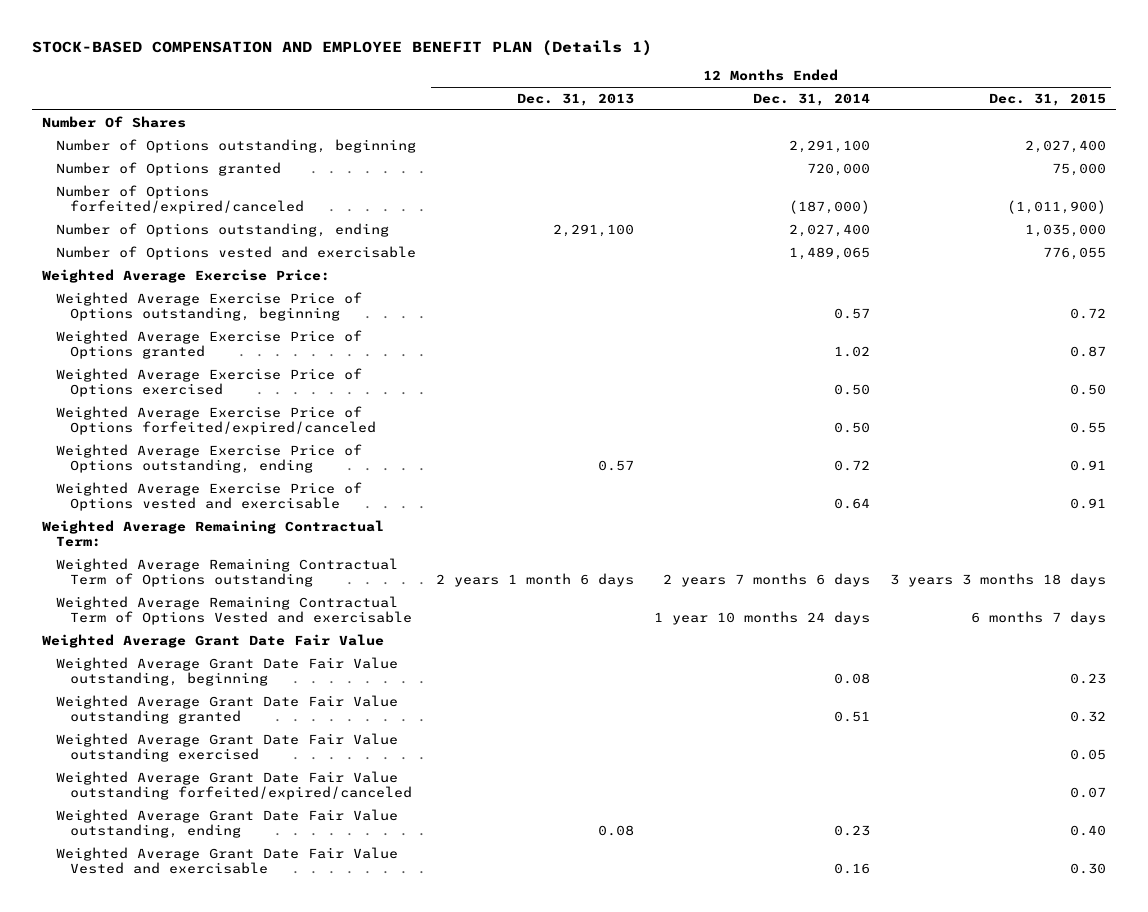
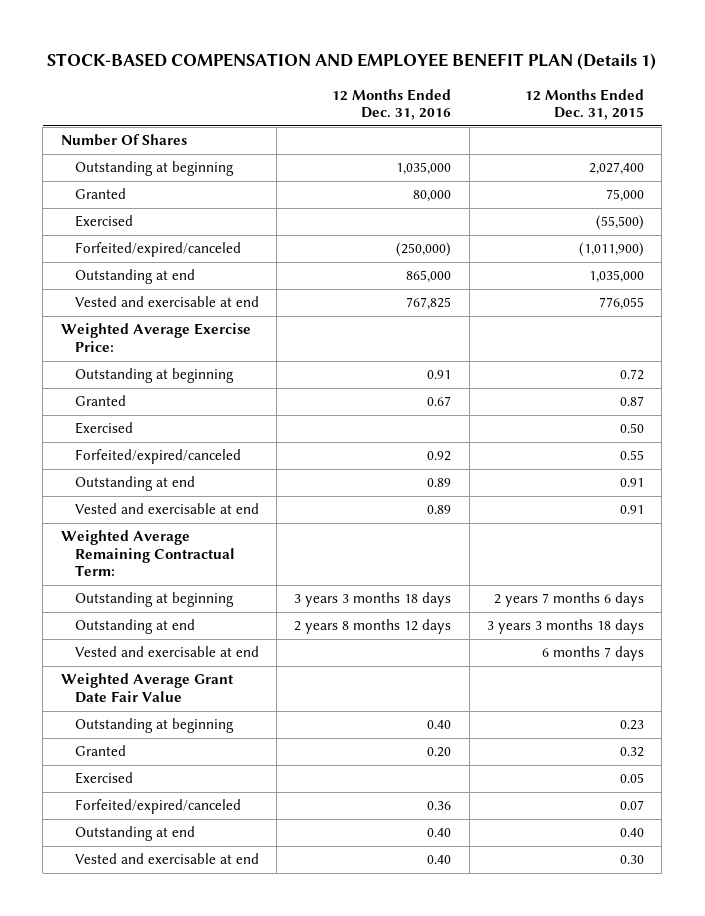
[516,92,634,106] Dec. 31, 2013 -> none
[753,92,871,106] Dec. 31, 2014 -> none
none -> [332,88,452,121] 12 Months Ended Dec. 31, 2016
[55,138,416,153] Number of Options outstanding, beginning -> [74,161,234,177] Outstanding at beginning
[55,161,281,176] Number of Options granted -> [74,188,126,200] Granted
none -> [74,215,133,228] Exercised
[55,184,304,214] Number of Options forfeited/expired/canceled -> [74,242,241,258] Forfeited/expired/canceled
[55,222,389,237] Number of Options outstanding, ending -> [74,269,195,285] Outstanding at end
[55,245,416,260] Number of Options vested and exercisable -> [74,296,259,308] Vested and exercisable at end
[55,291,362,321] Weighted Average Exercise Price of Options outstanding, beginning -> [74,368,234,384] Outstanding at beginning
[55,329,362,359] Weighted Average Exercise Price of Options granted -> [74,395,126,407] Granted
[55,367,362,397] Weighted Average Exercise Price of Options exercised -> [74,422,133,435] Exercised
[55,405,376,435] Weighted Average Exercise Price of Options forfeited/expired/canceled -> [74,449,241,465] Forfeited/expired/canceled
[55,443,362,473] Weighted Average Exercise Price of Options outstanding, ending -> [74,476,195,492] Outstanding at end
[55,481,362,511] Weighted Average Exercise Price of Options vested and exercisable -> [74,503,259,515] Vested and exercisable at end
none -> [74,592,234,608] Outstanding at beginning
[55,557,398,587] Weighted Average Remaining Contractual Term of Options outstanding -> [74,619,195,635] Outstanding at end
[55,595,412,625] Weighted Average Remaining Contractual Term of Options Vested and exercisable -> [74,646,259,658] Vested and exercisable at end
[55,846,398,874] Weighted Average Grant Date Fair Value Vested and exercisable -> none
[55,656,398,686] Weighted Average Grant Date Fair Value outstanding, beginning -> [74,718,234,734] Outstanding at beginning
[55,694,398,724] Weighted Average Grant Date Fair Value outstanding granted -> [74,745,126,757] Granted
[55,732,398,762] Weighted Average Grant Date Fair Value outstanding exercised -> [74,772,133,785] Exercised
[55,770,412,800] Weighted Average Grant Date Fair Value outstanding forfeited/expired/canceled -> [74,799,241,815] Forfeited/expired/canceled
[55,808,398,838] Weighted Average Grant Date Fair Value outstanding, ending -> [74,826,195,842] Outstanding at end
none -> [74,853,259,865] Vested and exercisable at end

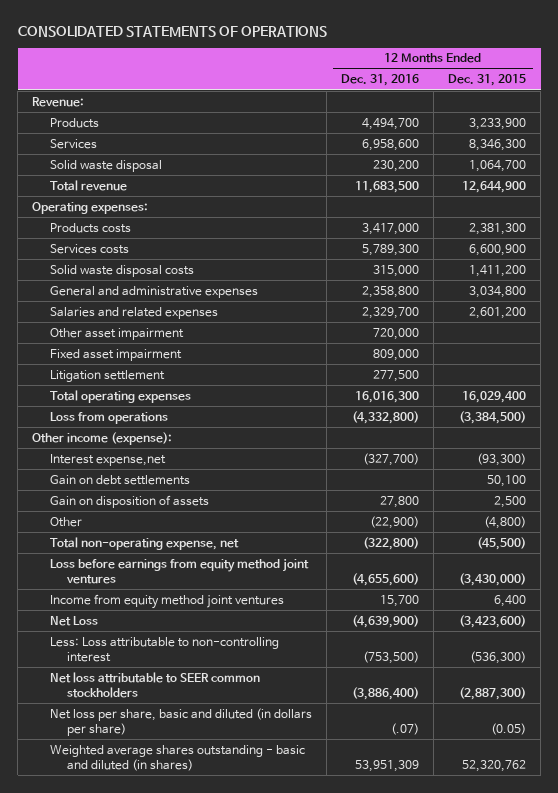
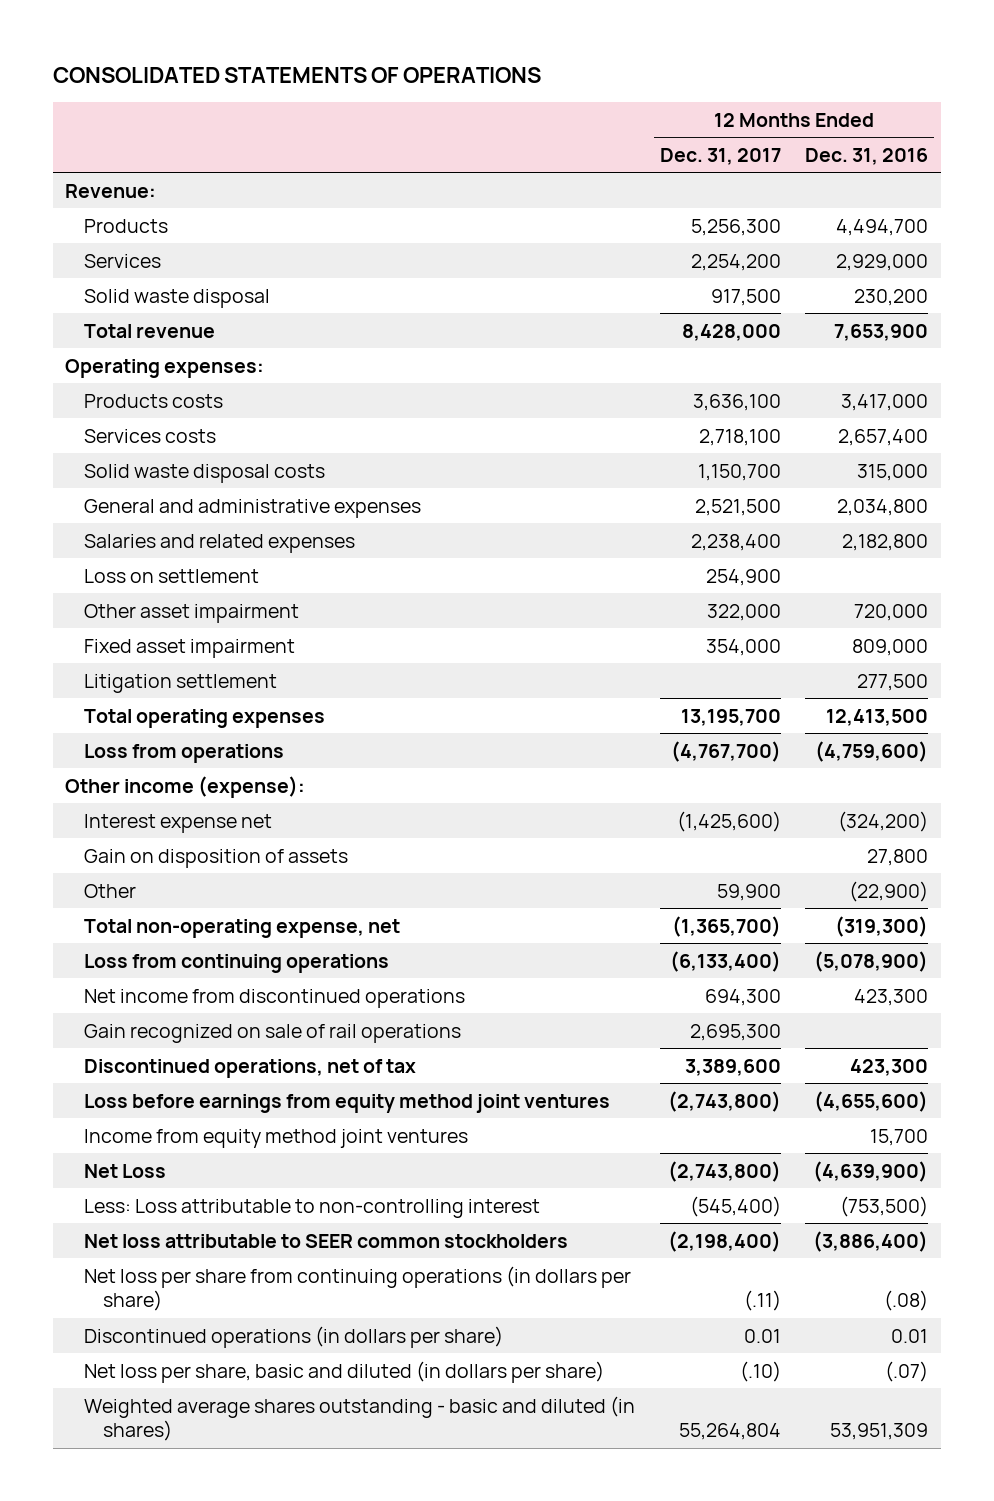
[447,74,526,87] Dec. 31, 2015 -> none
none -> [659,147,781,165] Dec. 31, 2017
[361,138,419,151] 6,958,600 -> [836,253,929,271] 2,929,000
[354,180,419,193] 11,683,500 -> [834,323,929,341] 7,653,900
[361,243,419,256] 5,789,300 -> [838,428,929,446] 2,657,400
[361,285,419,298] 2,358,800 -> [837,498,929,516] 2,034,800
[361,306,419,319] 2,329,700 -> [842,533,929,551] 2,182,800
none -> [84,568,260,583] Loss on settlement
[354,390,419,403] 16,016,300 -> [826,708,929,726] 12,413,500
[351,410,419,424] (4,332,800) -> [815,740,929,762] (4,759,600)
[49,474,190,485] Gain on debt settlements -> none
[49,453,166,466] Interest expense,net -> [84,813,273,833] Interest expense net
[362,452,419,466] (327,700) -> [838,810,929,832] (324,200)
[362,536,419,550] (322,800) -> [835,915,929,937] (319,300)
none -> [84,953,390,973] Loss from continuing operations
none -> [84,988,466,1008] Net income from discontinued operations
none -> [84,1023,462,1043] Gain recognized on sale of rail operations
none -> [84,1058,417,1078] Discontinued operations, net of tax
none -> [84,1265,632,1312] Net loss per share from continuing operations (in dollars per share)
none -> [84,1325,504,1348] Discontinued operations (in dollars per share)

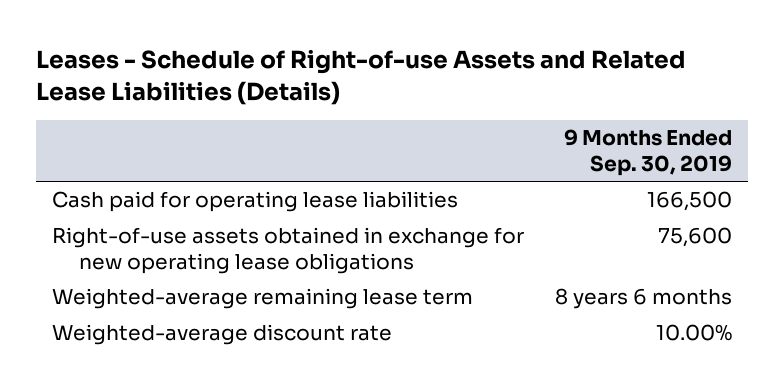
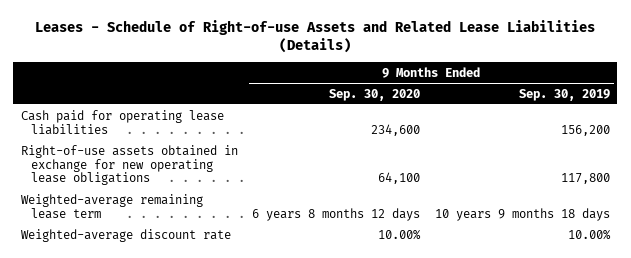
none -> [329,88,421,101] Sep. 30, 2020
[647,191,733,212] 166,500 -> [560,124,610,136] 156,200
[658,227,733,248] 75,600 -> [560,173,610,185] 117,800
[555,288,733,310] 8 years 6 months -> [434,207,610,221] 10 years 9 months 18 days

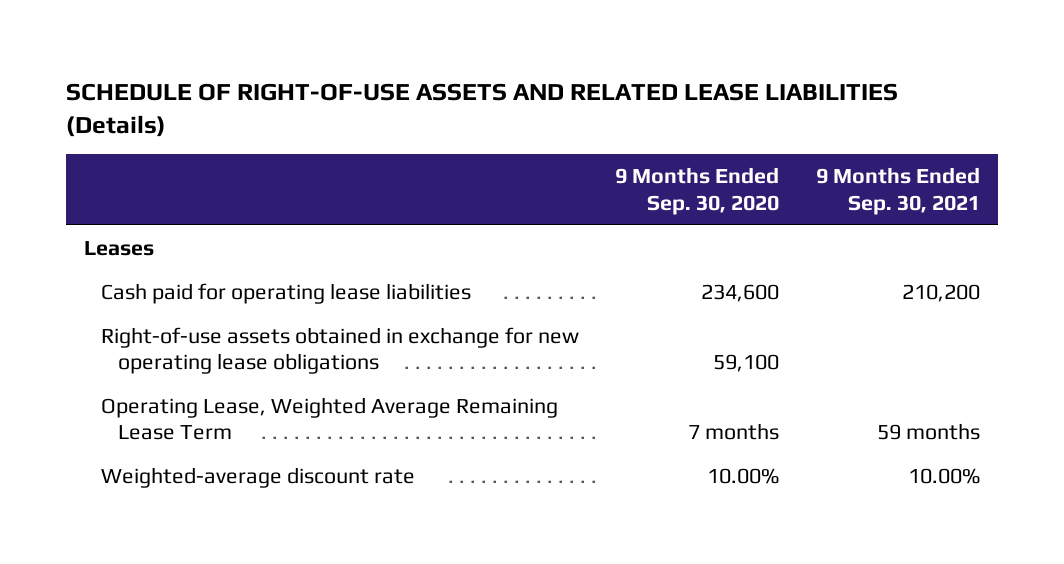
[35,19,596,54] Leases - Schedule of Right-of-use Assets and Related Lease Liabilities (Details) -> [66,82,899,137] SCHEDULE OF RIGHT-OF-USE ASSETS AND RELATED LEASE LIABILITIES (Details)
[518,88,610,101] Sep. 30, 2019 -> none
none -> [815,167,980,215] 9 Months Ended Sep. 30, 2021
none -> [84,240,155,256] Leases
[378,172,421,185] 64,100 -> [713,354,780,373] 59,100
[20,193,203,219] Weighted-average remaining lease term -> [101,396,559,441] Operating Lease, Weighted Average Remaining Lease Term
[252,207,421,221] 6 years 8 months 12 days -> [688,423,780,441] 7 months

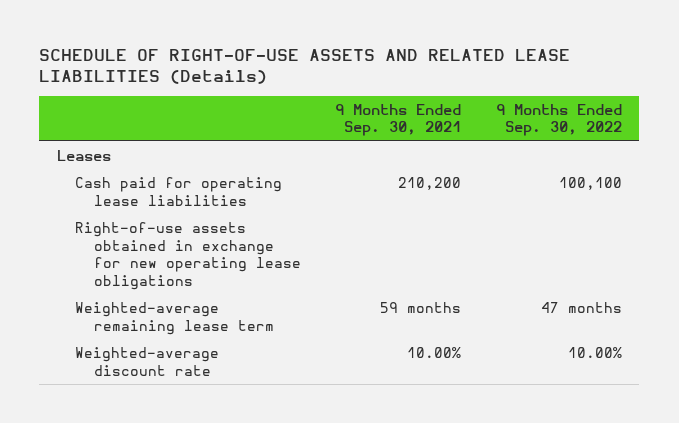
[615,167,780,215] 9 Months Ended Sep. 30, 2020 -> none
none -> [495,103,622,137] 9 Months Ended Sep. 30, 2022
[101,396,559,441] Operating Lease, Weighted Average Remaining Lease Term -> [75,301,274,335] Weighted-average remaining lease term

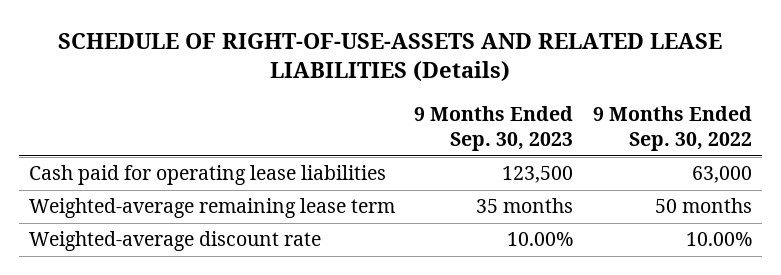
[39,48,571,85] SCHEDULE OF RIGHT-OF-USE ASSETS AND RELATED LEASE LIABILITIES (Details) -> [58,32,723,83] SCHEDULE OF RIGHT-OF-USE-ASSETS AND RELATED LEASE LIABILITIES (Details)
[335,103,462,137] 9 Months Ended Sep. 30, 2021 -> none
none -> [414,106,574,152] 9 Months Ended Sep. 30, 2023
[56,149,111,161] Leases -> none
[75,221,301,290] Right-of-use assets obtained in exchange for new operating lease obligations -> none
[558,176,622,190] 100,100 -> [692,166,753,184] 63,000
[540,301,622,313] 47 months -> [655,198,753,214] 50 months

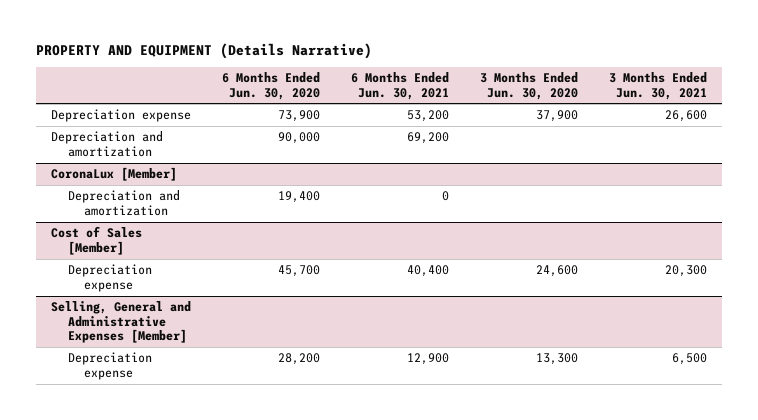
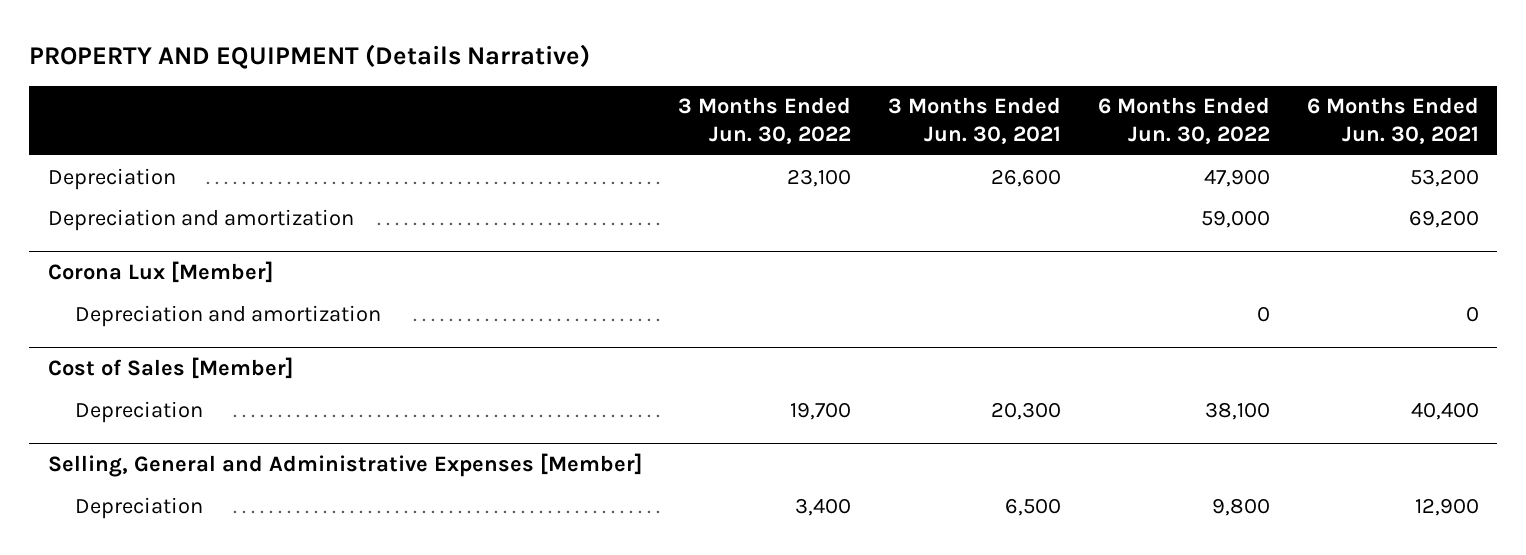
[221,72,320,100] 6 Months Ended Jun. 30, 2020 -> none
[479,72,578,100] 3 Months Ended Jun. 30, 2020 -> none
none -> [678,97,852,145] 3 Months Ended Jun. 30, 2022
none -> [1097,97,1270,145] 6 Months Ended Jun. 30, 2022
[51,109,192,123] Depreciation expense -> [47,167,176,190] Depreciation
[51,167,178,182] CoronaLux [Member] -> [47,261,273,284] Corona Lux [Member]
[67,264,152,292] Depreciation expense -> [75,400,204,423] Depreciation
[67,352,152,380] Depreciation expense -> [75,496,204,519] Depreciation

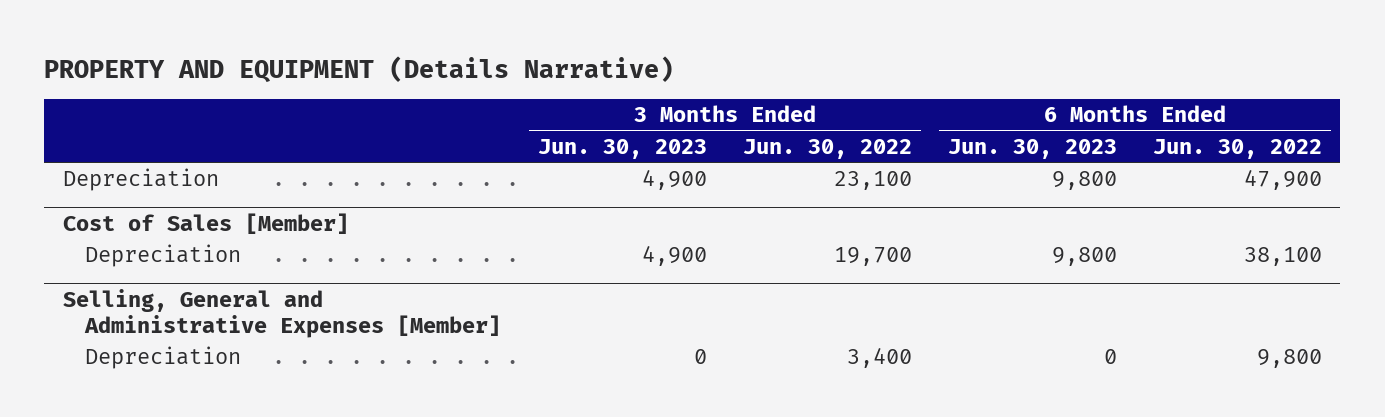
[888,97,1062,145] 3 Months Ended Jun. 30, 2021 -> none
[1306,97,1479,145] 6 Months Ended Jun. 30, 2021 -> none
none -> [537,138,707,159] Jun. 30, 2023
none -> [948,138,1118,159] Jun. 30, 2023
[47,208,354,231] Depreciation and amortization -> none
[47,261,273,284] Corona Lux [Member] -> none
[75,304,382,327] Depreciation and amortization -> none

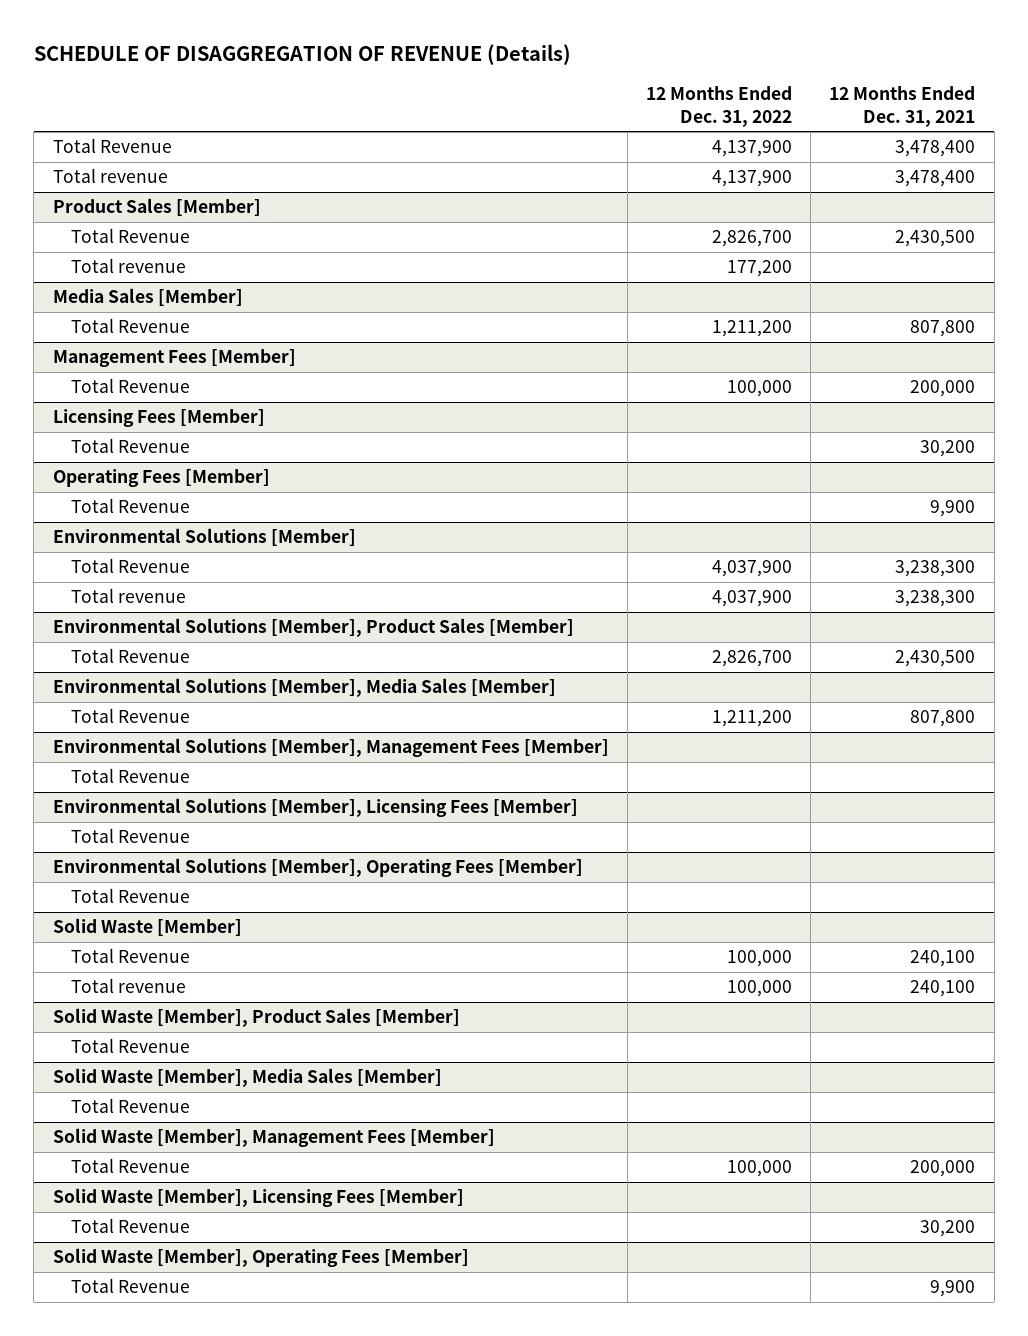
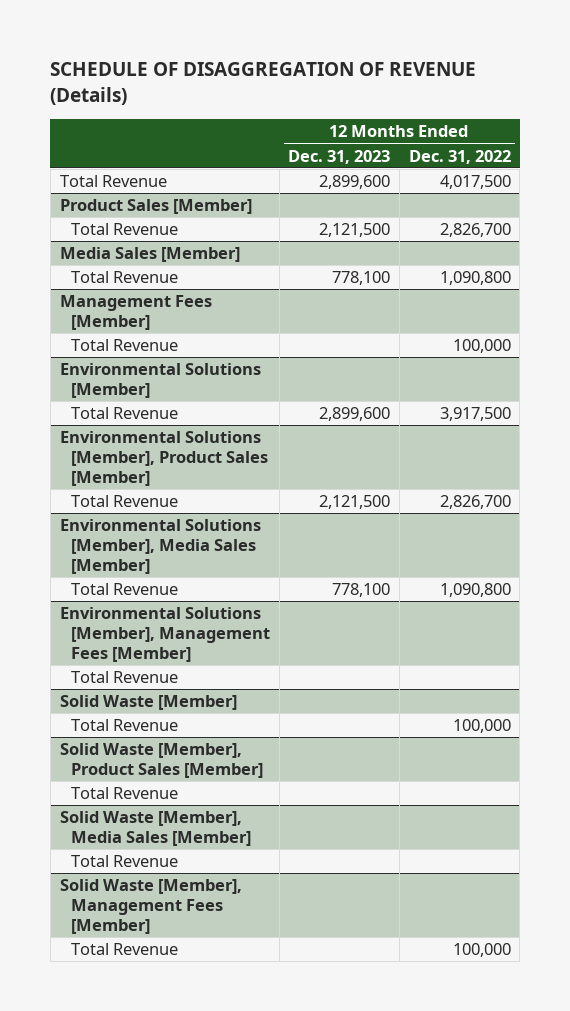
[829,86,976,127] 12 Months Ended Dec. 31, 2021 -> none
none -> [288,149,391,164] Dec. 31, 2023
[52,168,168,184] Total revenue -> none
[712,140,793,158] 4,137,900 -> [439,175,511,190] 4,017,500
[71,258,187,274] Total revenue -> none
[712,320,793,338] 1,211,200 -> [439,271,511,286] 1,090,800
[52,409,265,428] Licensing Fees [Member] -> none
[71,438,191,454] Total Revenue -> none
[52,469,270,488] Operating Fees [Member] -> none
[71,498,191,514] Total Revenue -> none
[71,588,187,604] Total revenue -> none
[712,560,793,578] 4,037,900 -> [439,407,511,422] 3,917,500
[712,710,793,728] 1,211,200 -> [439,583,511,598] 1,090,800
[52,798,578,818] Environmental Solutions [Member], Licensing Fees [Member] -> none
[71,828,191,844] Total Revenue -> none
[52,858,583,878] Environmental Solutions [Member], Operating Fees [Member] -> none
[71,888,191,904] Total Revenue -> none
[71,978,187,994] Total revenue -> none
[52,1188,464,1208] Solid Waste [Member], Licensing Fees [Member] -> none
[71,1218,191,1234] Total Revenue -> none
[52,1248,469,1268] Solid Waste [Member], Operating Fees [Member] -> none
[71,1278,191,1294] Total Revenue -> none

